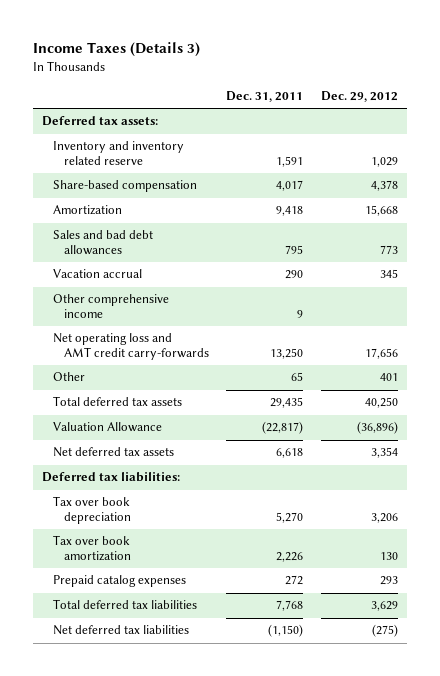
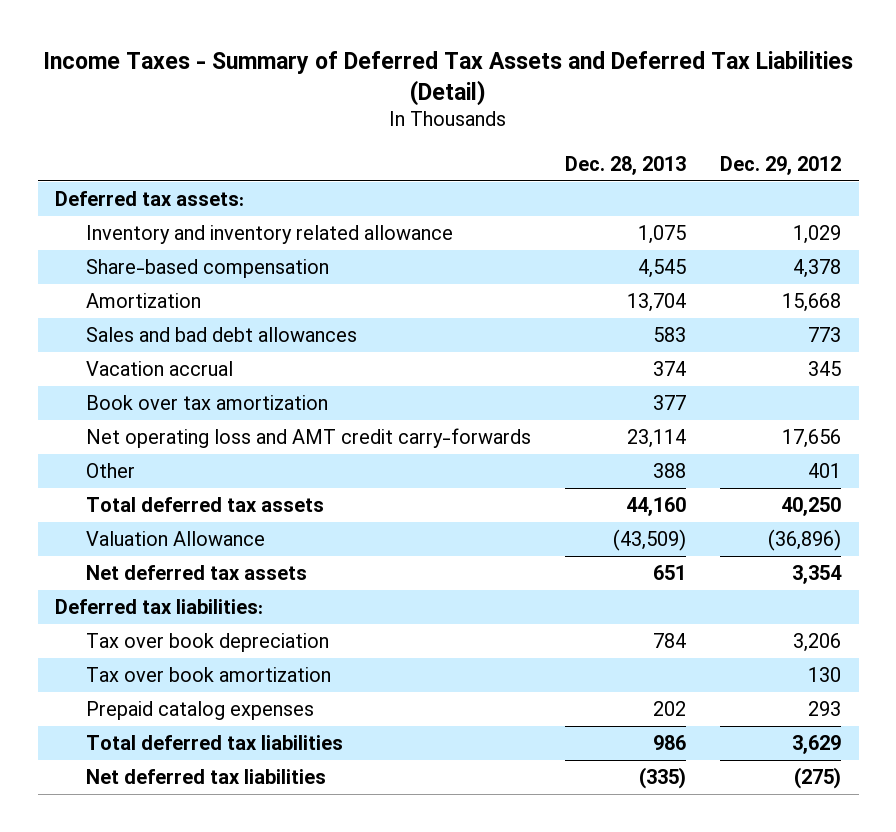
[33,42,201,58] Income Taxes (Details 3) -> [43,50,854,106] Income Taxes - Summary of Deferred Tax Assets and Deferred Tax Liabilities (Detail)
[226,90,304,102] Dec. 31, 2011 -> none
none -> [565,155,687,175] Dec. 28, 2013
[52,141,184,166] Inventory and inventory related reserve -> [85,225,453,245] Inventory and inventory related allowance
[52,294,169,319] Other comprehensive income -> none
none -> [85,395,328,411] Book over tax amortization

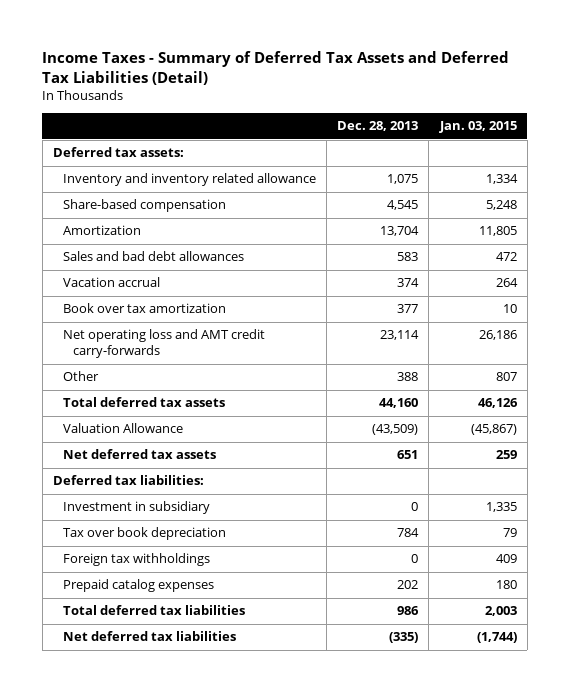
[720,155,842,175] Dec. 29, 2012 -> none
none -> [438,121,517,134] Jan. 03, 2015
none -> [63,501,211,515] Investment in subsidiary
[85,667,331,683] Tax over book amortization -> none
none -> [63,553,211,567] Foreign tax withholdings

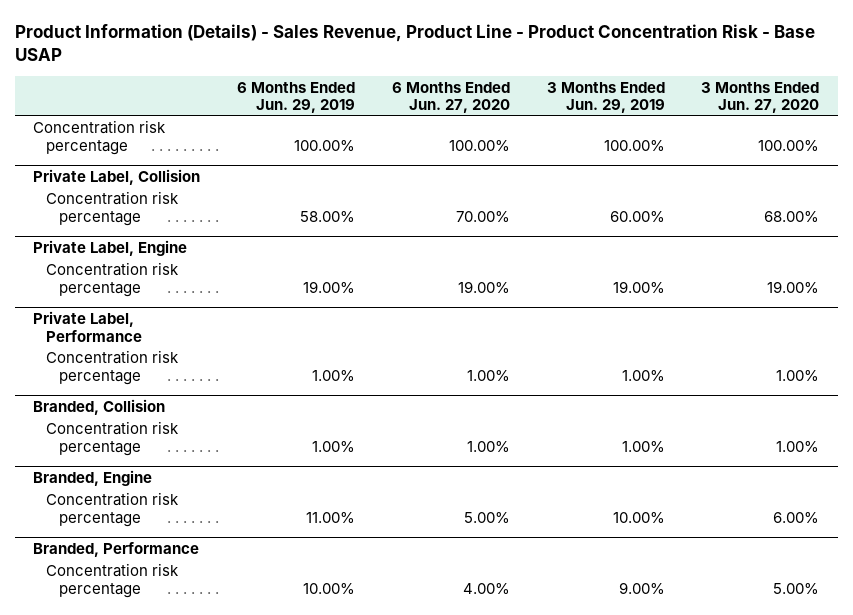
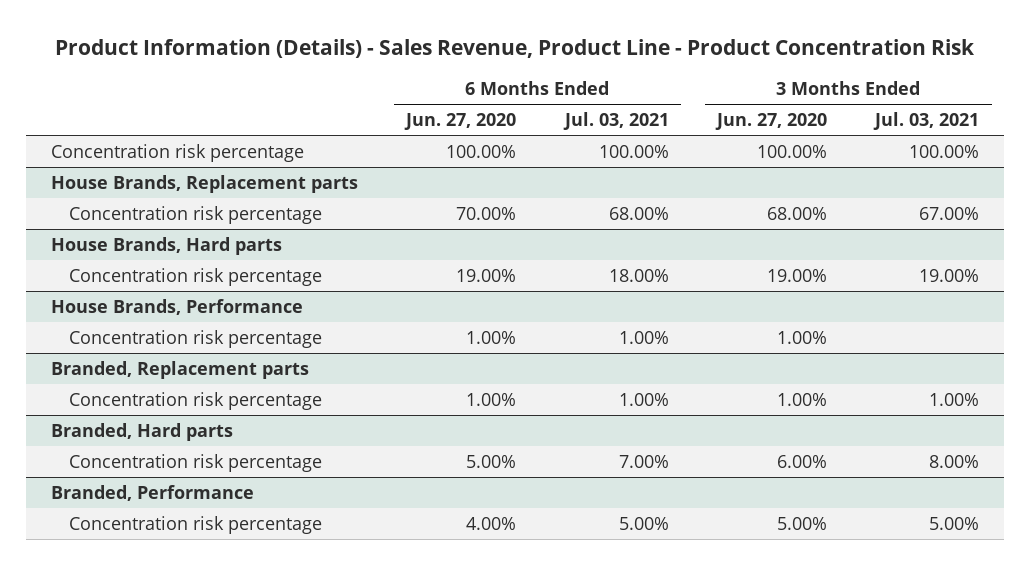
[14,24,815,62] Product Information (Details) - Sales Revenue, Product Line - Product Concentration Risk - Base USAP -> [55,38,976,58] Product Information (Details) - Sales Revenue, Product Line - Product Concentration Risk
[237,81,356,114] 6 Months Ended Jun. 29, 2019 -> none
[546,81,665,114] 3 Months Ended Jun. 29, 2019 -> none
none -> [562,112,669,131] Jul. 03, 2021
none -> [873,112,980,131] Jul. 03, 2021
[33,169,201,186] Private Label, Collision -> [50,175,358,194] House Brands, Replacement parts
[33,240,188,257] Private Label, Engine -> [50,237,282,256] House Brands, Hard parts
[33,311,143,342] Private Label, Performance -> [50,299,303,316] House Brands, Performance
[33,399,166,416] Branded, Collision -> [50,361,309,380] Branded, Replacement parts
[33,470,153,487] Branded, Engine -> [50,423,233,442] Branded, Hard parts

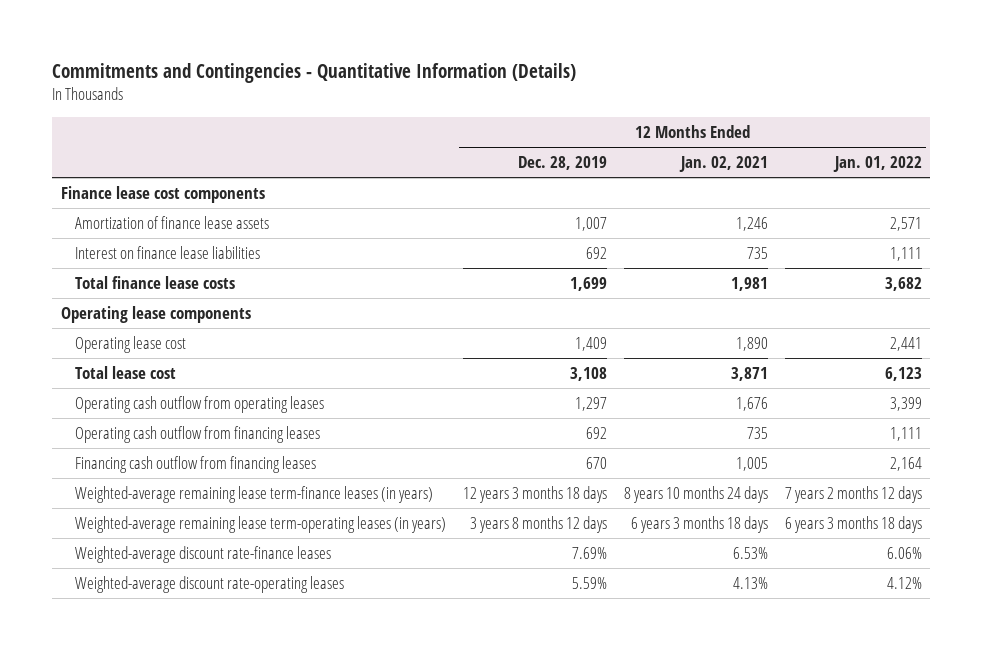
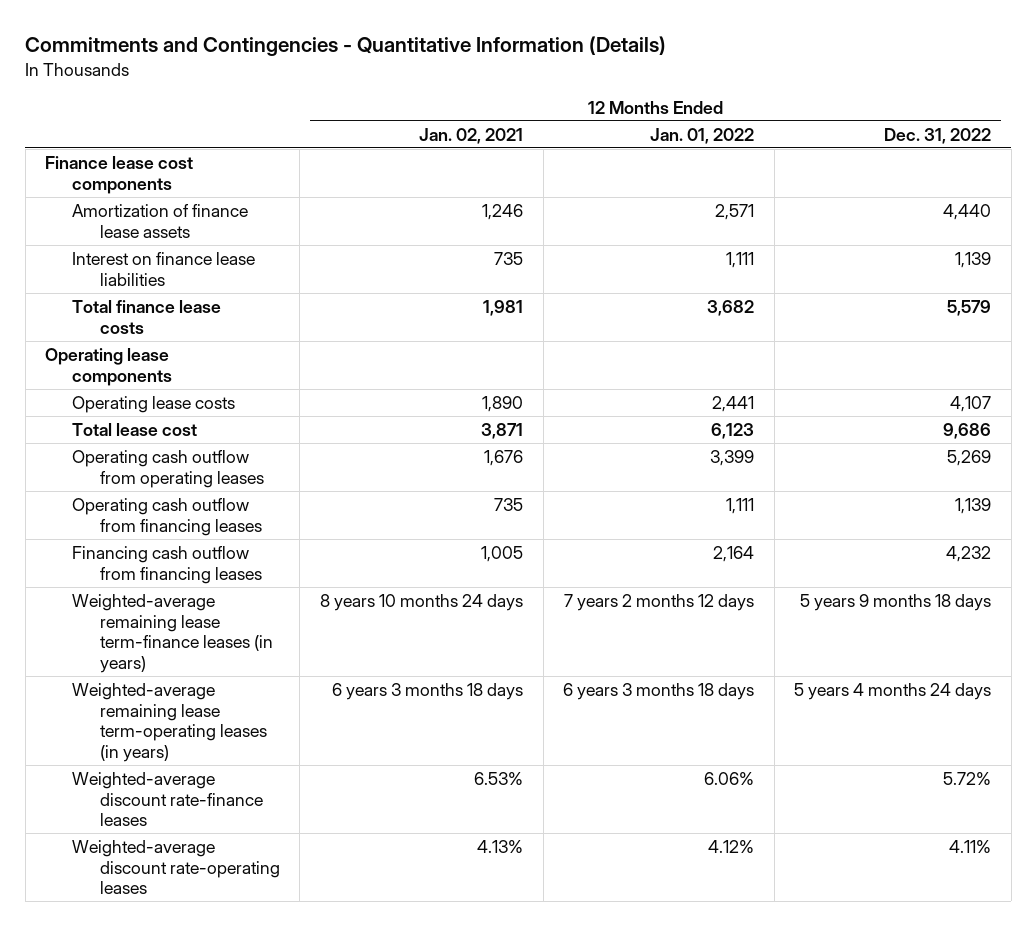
[518,156,608,171] Dec. 28, 2019 -> none
none -> [884,127,992,144] Dec. 31, 2022
[75,336,187,354] Operating lease cost -> [72,395,236,413] Operating lease costs

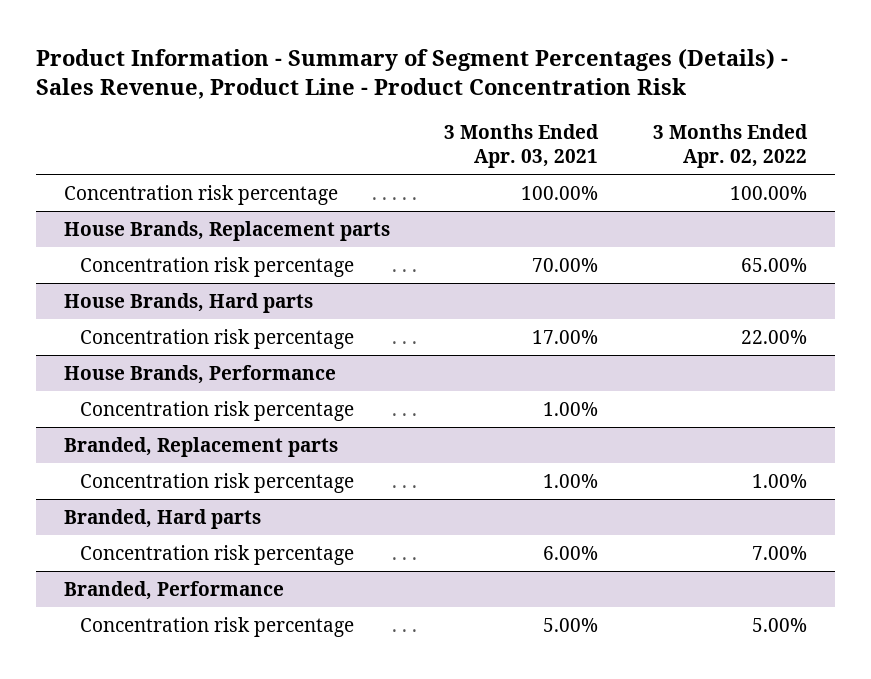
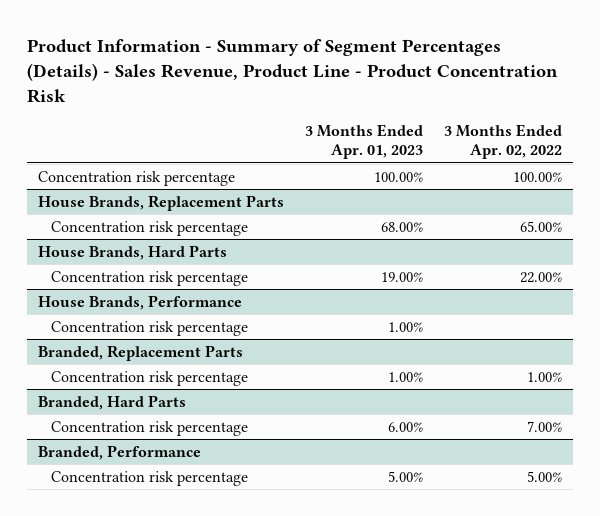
[444,123,600,169] 3 Months Ended Apr. 03, 2021 -> none
none -> [304,124,423,160] 3 Months Ended Apr. 01, 2023
[63,221,390,242] House Brands, Replacement parts -> [37,194,284,211] House Brands, Replacement Parts
[63,293,313,314] House Brands, Hard parts -> [37,244,227,260] House Brands, Hard Parts
[63,437,338,458] Branded, Replacement parts -> [37,344,243,361] Branded, Replacement Parts
[63,509,261,530] Branded, Hard parts -> [37,394,186,410] Branded, Hard Parts

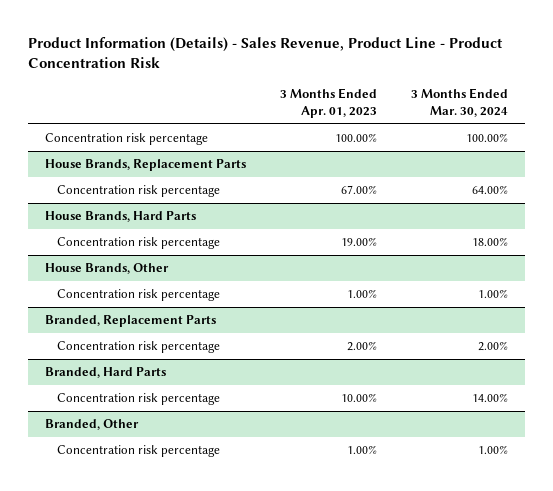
[27,39,559,104] Product Information - Summary of Segment Percentages (Details) - Sales Revenue, Product Line - Product Concentration Risk -> [27,37,503,69] Product Information (Details) - Sales Revenue, Product Line - Product Concentration Risk
[444,124,563,160] 3 Months Ended Apr. 02, 2022 -> none
none -> [411,88,509,118] 3 Months Ended Mar. 30, 2024
[380,221,423,232] 68.00% -> [341,184,378,194] 67.00%
[37,294,242,310] House Brands, Performance -> [44,262,169,274] House Brands, Other
[387,371,423,382] 1.00% -> [347,340,378,351] 2.00%
[387,421,423,432] 6.00% -> [341,392,378,402] 10.00%
[37,444,201,460] Branded, Performance -> [44,418,139,430] Branded, Other
[387,470,423,482] 5.00% -> [347,444,378,454] 1.00%

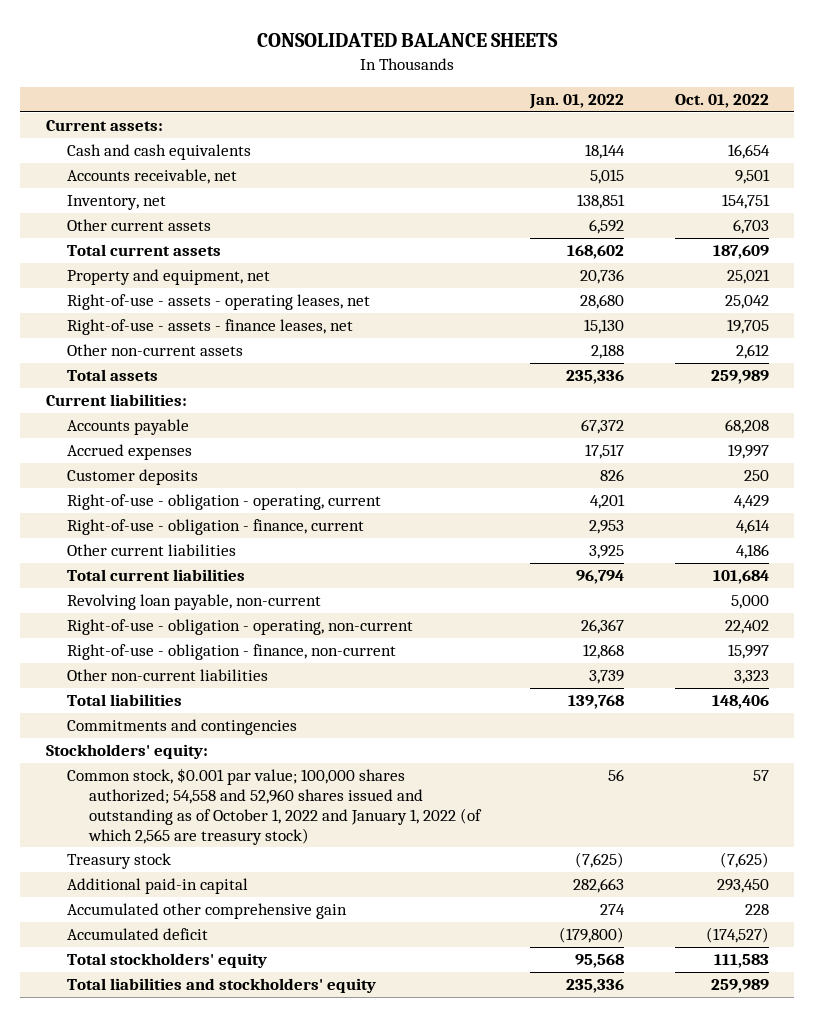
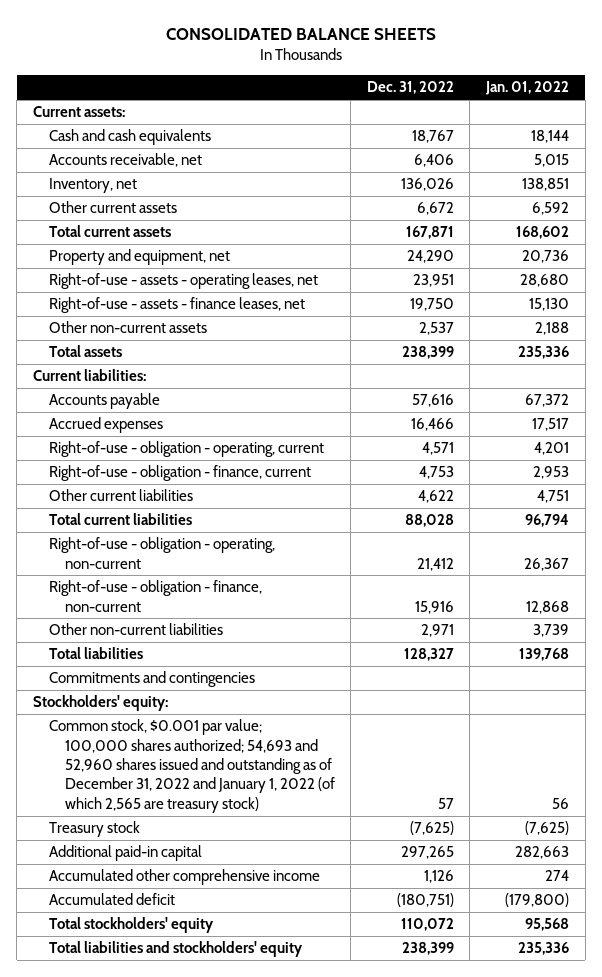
[674,94,769,109] Oct. 01, 2022 -> none
none -> [366,81,454,95] Dec. 31, 2022
[67,469,199,486] Customer deposits -> none
[589,545,625,560] 3,925 -> [536,490,569,504] 4,751
[67,594,322,611] Revolving loan payable, non-current -> none
[67,768,482,845] Common stock, $0.001 par value; 100,000 shares authorized; 54,558 and 52,960 shares issued and outstanding as of October 1, 2022 and January 1, 2022 (of which 2,565 are treasury stock) -> [48,719,335,813] Common stock, $0.001 par value; 100,000 shares authorized; 54,693 and 52,960 shares issued and outstanding as of December 31, 2022 and January 1, 2022 (of which 2,565 are treasury stock)
[67,903,348,920] Accumulated other comprehensive gain -> [48,869,320,886] Accumulated other comprehensive income

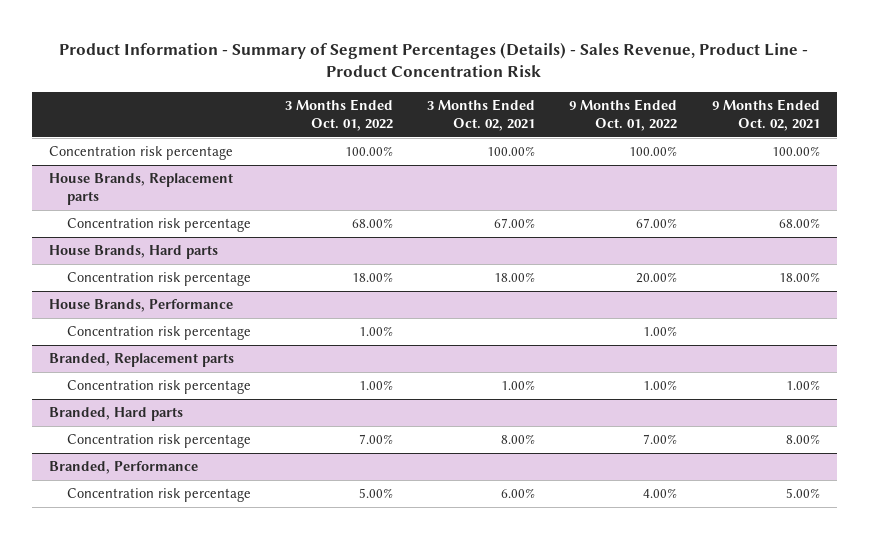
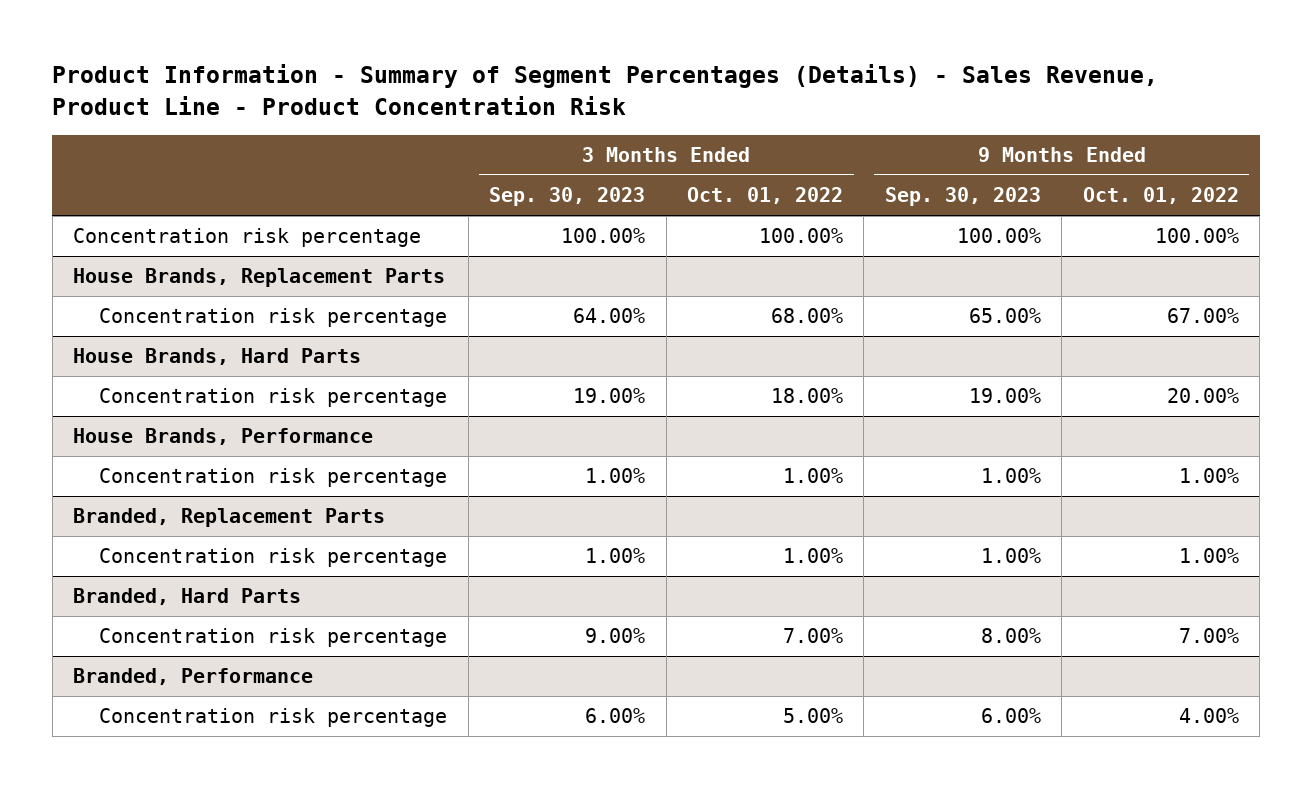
[427,99,536,131] 3 Months Ended Oct. 02, 2021 -> none
[711,99,820,131] 9 Months Ended Oct. 02, 2021 -> none
none -> [489,187,646,207] Sep. 30, 2023
none -> [884,187,1041,207] Sep. 30, 2023
[49,173,234,205] House Brands, Replacement parts -> [73,268,446,288] House Brands, Replacement Parts
[49,245,219,260] House Brands, Hard parts -> [73,348,362,366] House Brands, Hard Parts
[49,353,235,368] Branded, Replacement parts -> [73,508,386,528] Branded, Replacement Parts
[49,407,184,422] Branded, Hard parts -> [73,588,302,606] Branded, Hard Parts

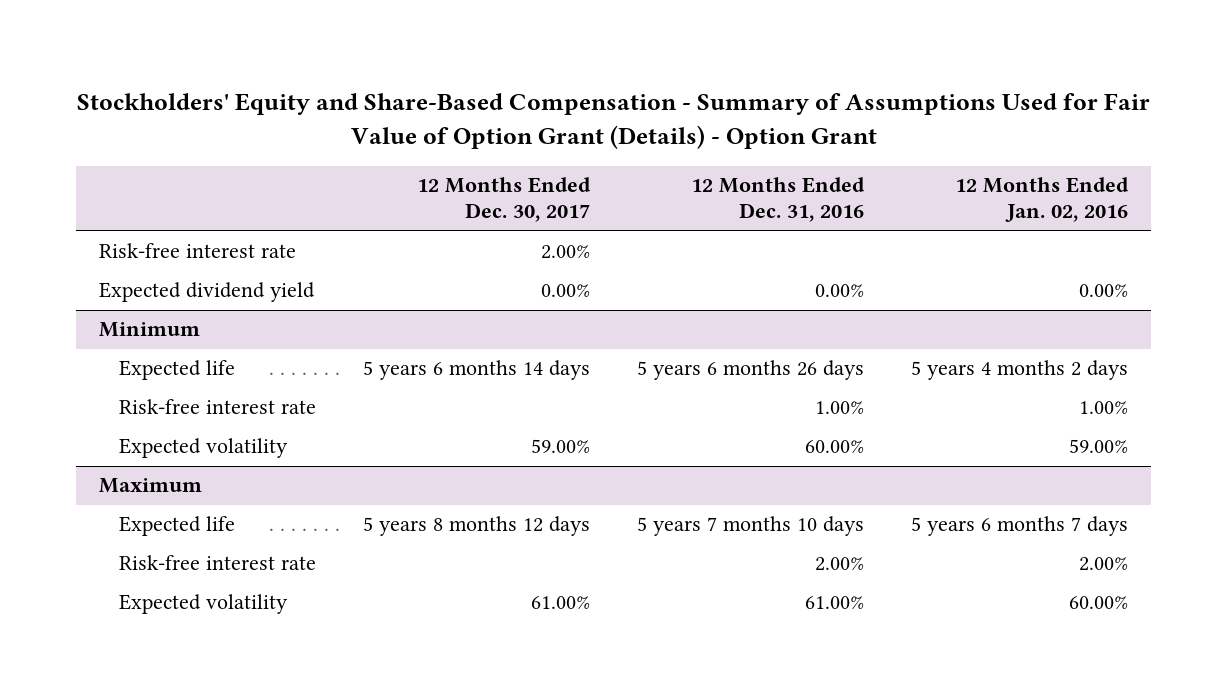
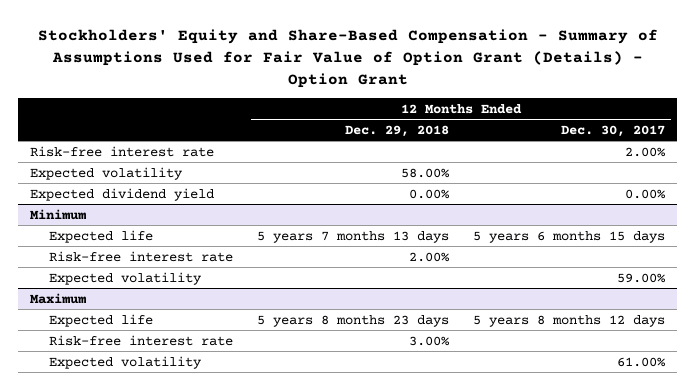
[691,177,866,223] 12 Months Ended Dec. 31, 2016 -> none
[954,177,1129,223] 12 Months Ended Jan. 02, 2016 -> none
none -> [344,124,449,137] Dec. 29, 2018
none -> [30,166,184,180] Expected volatility
[363,360,591,381] 5 years 6 months 14 days -> [472,230,665,243] 5 years 6 months 15 days

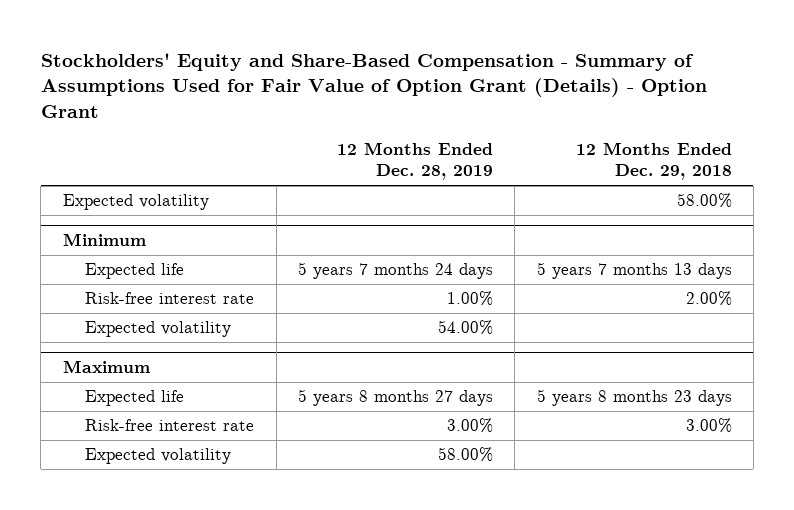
[560,124,665,137] Dec. 30, 2017 -> none
none -> [336,141,493,181] 12 Months Ended Dec. 28, 2019
[30,145,215,157] Risk-free interest rate -> none
[30,187,215,201] Expected dividend yield -> none

